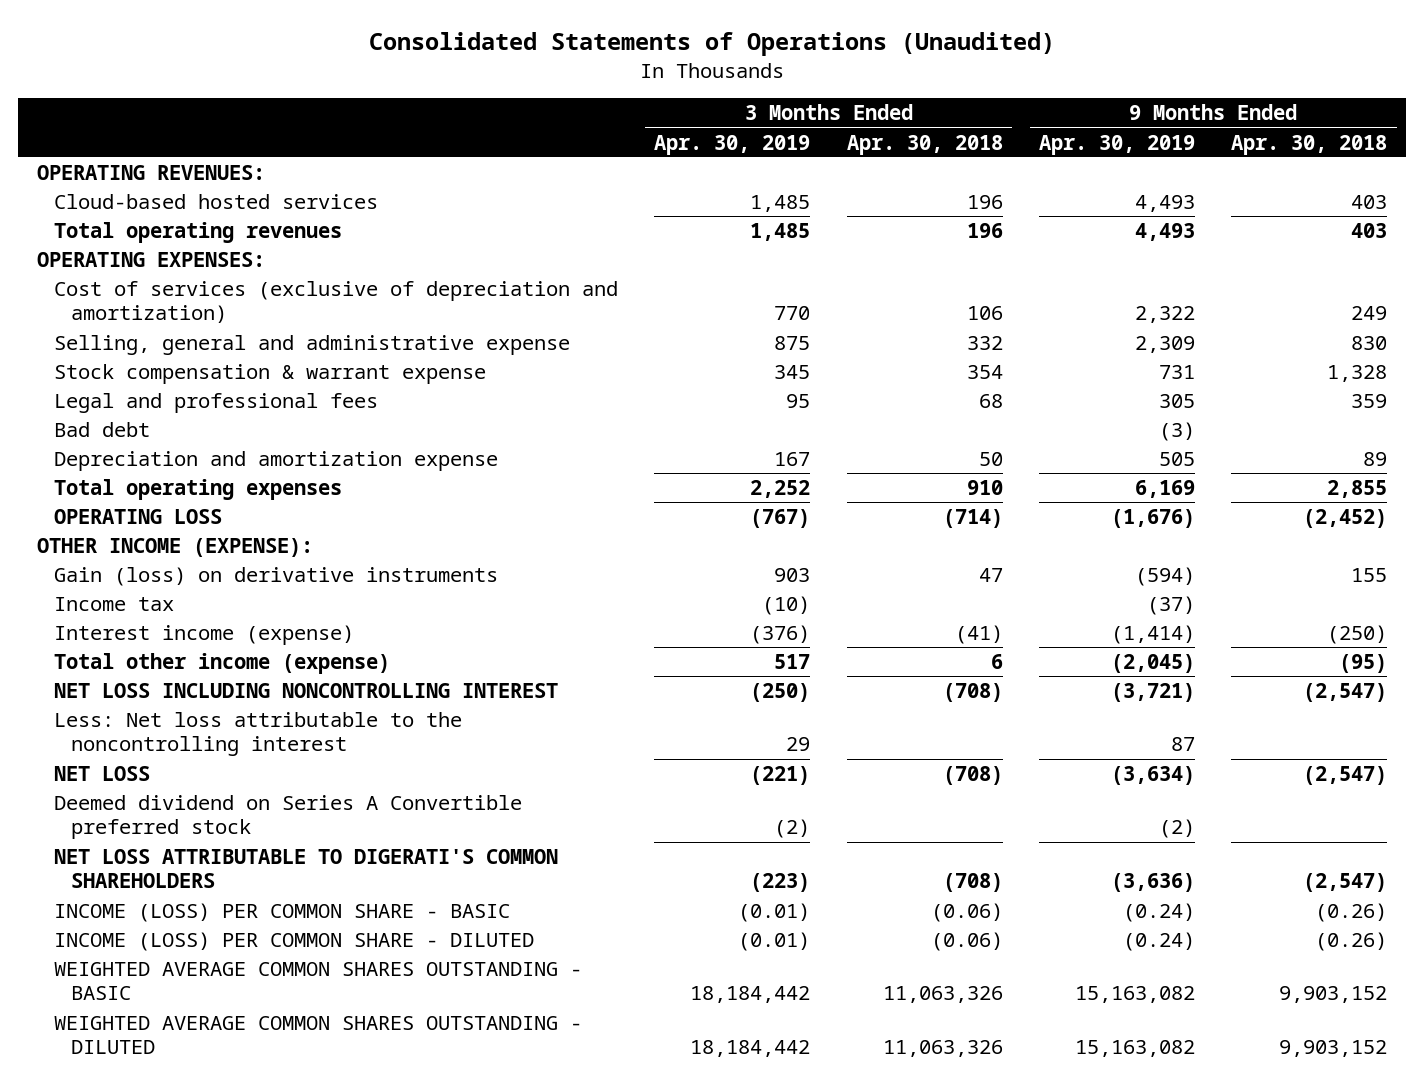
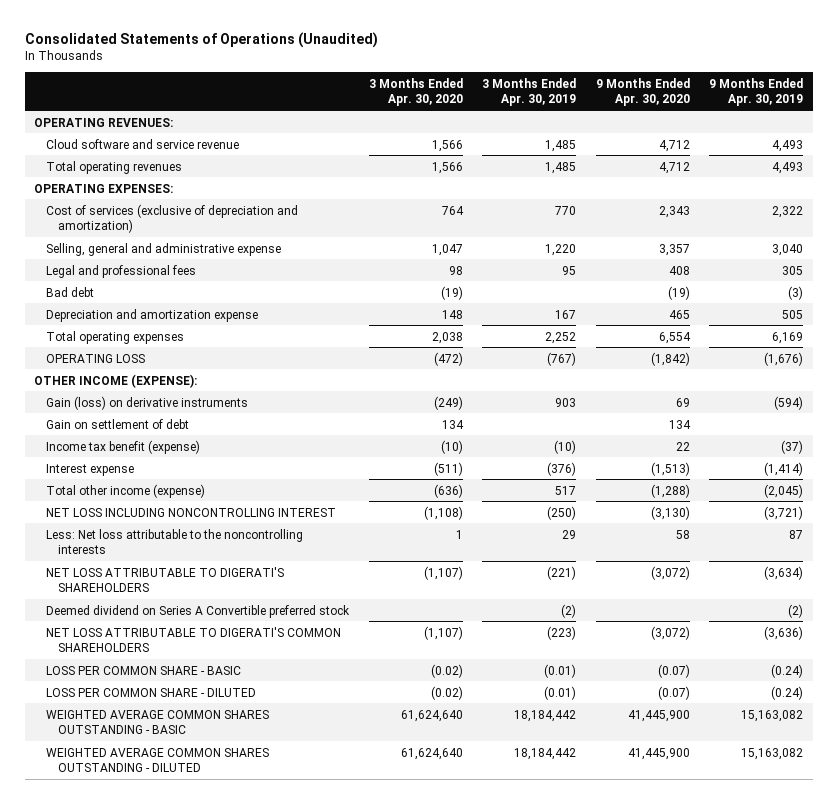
[846,134,1003,155] Apr. 30, 2018 -> none
[1231,134,1388,155] Apr. 30, 2018 -> none
none -> [368,77,463,107] 3 Months Ended Apr. 30, 2020
none -> [595,77,690,107] 9 Months Ended Apr. 30, 2020
[53,194,378,210] Cloud-based hosted services -> [45,138,239,149] Cloud software and service revenue
[53,364,486,385] Stock compensation & warrant expense -> none
[774,336,811,351] 875 -> [545,243,577,256] 1,220
[1135,336,1196,354] 2,309 -> [772,243,804,256] 3,040
none -> [45,418,189,429] Gain on settlement of debt
[53,597,174,612] Income tax -> [45,439,200,454] Income tax benefit (expense)
[53,625,354,646] Interest income (expense) -> [45,463,134,476] Interest expense
[53,712,462,757] Less: Net loss attributable to the noncontrolling interest -> [45,528,303,554] Less: Net loss attributable to the noncontrolling interests
[53,766,150,782] NET LOSS -> [45,566,284,592] NET LOSS ATTRIBUTABLE TO DIGERATI'S SHAREHOLDERS
[53,903,510,923] INCOME (LOSS) PER COMMON SHARE - BASIC -> [45,665,241,675] LOSS PER COMMON SHARE - BASIC
[53,932,534,952] INCOME (LOSS) PER COMMON SHARE - DILUTED -> [45,687,256,697] LOSS PER COMMON SHARE - DILUTED

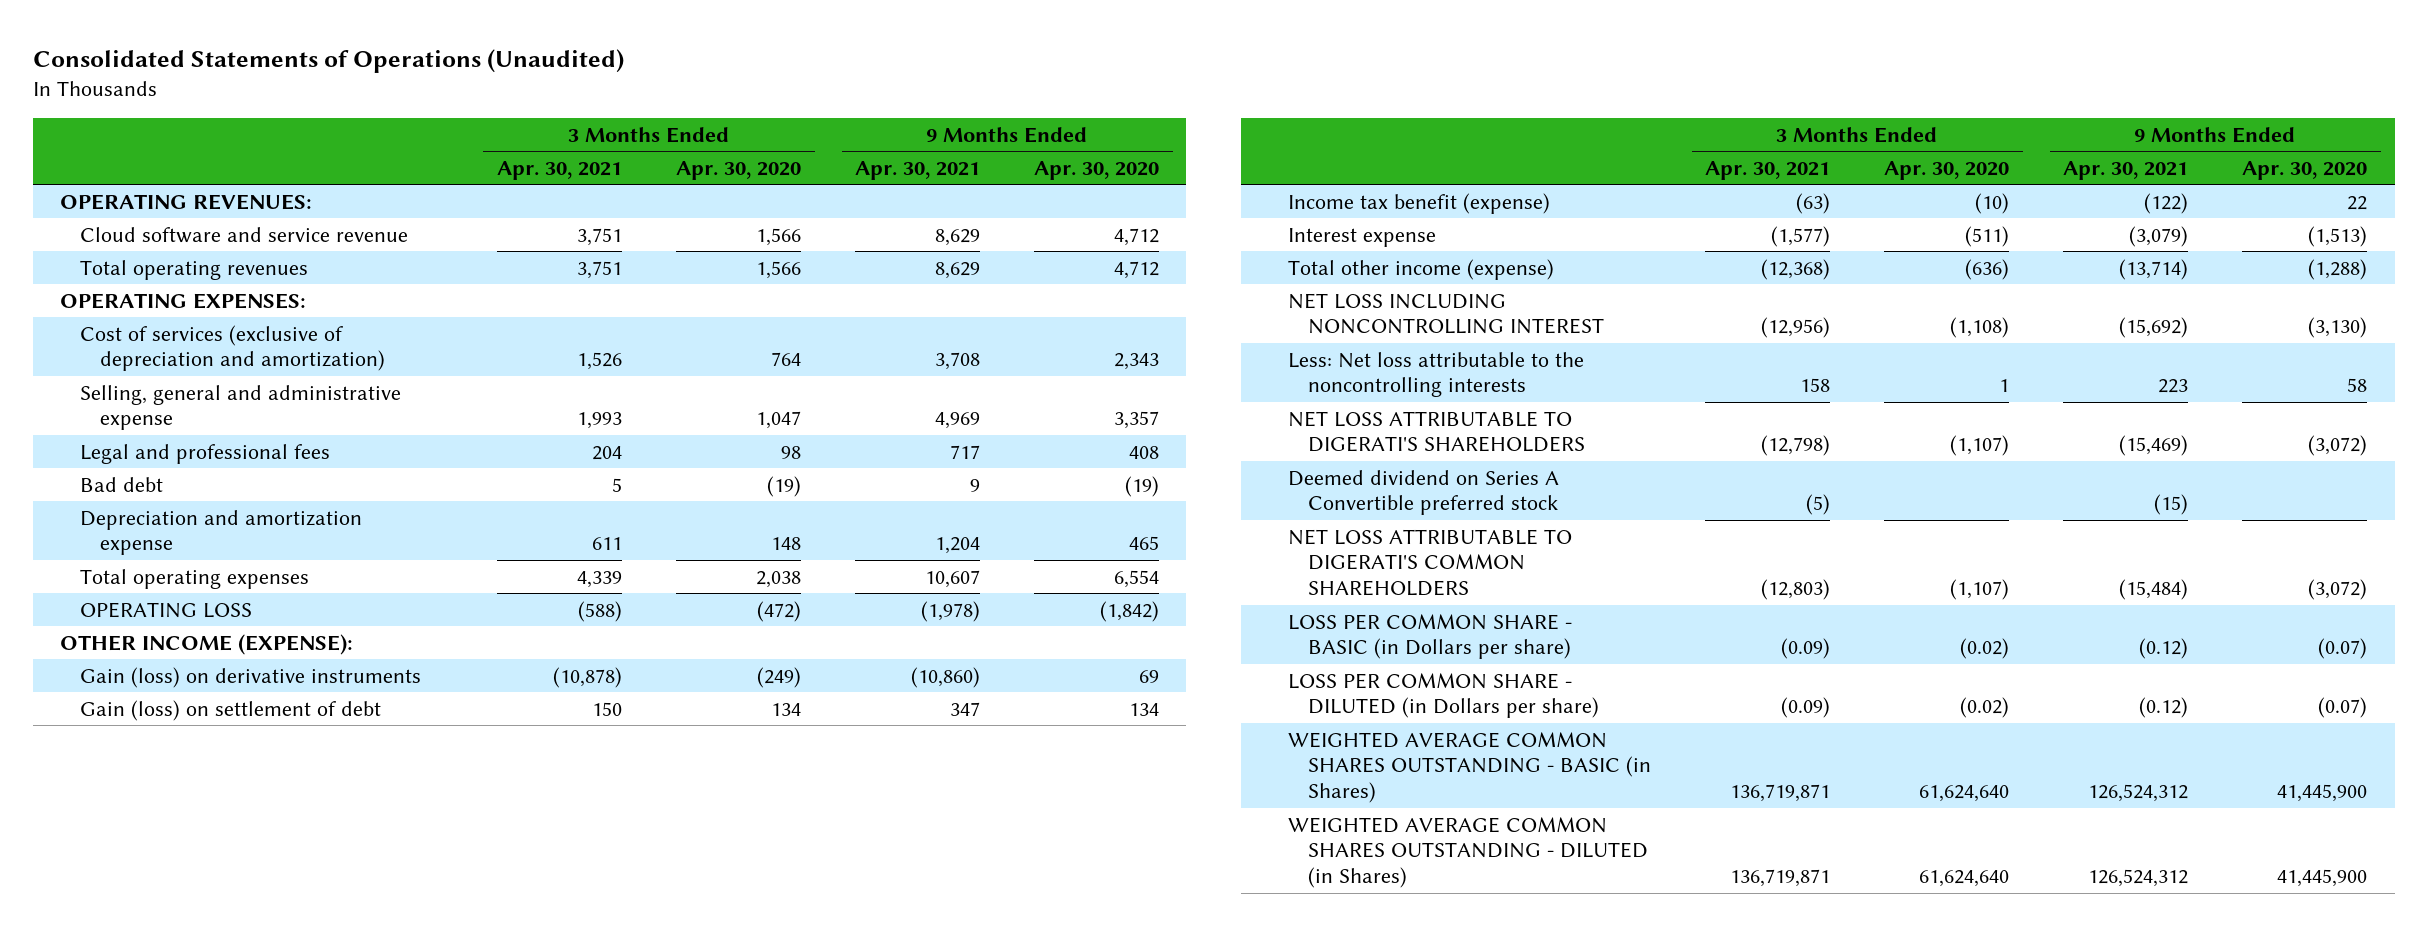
[482,77,577,107] 3 Months Ended Apr. 30, 2019 -> none
[709,77,804,107] 9 Months Ended Apr. 30, 2019 -> none
none -> [496,160,622,180] Apr. 30, 2021
none -> [855,160,981,180] Apr. 30, 2021
[45,418,189,429] Gain on settlement of debt -> [79,699,381,721] Gain (loss) on settlement of debt
[45,665,241,675] LOSS PER COMMON SHARE - BASIC -> [1288,613,1573,660] LOSS PER COMMON SHARE - BASIC (in Dollars per share)
[45,687,256,697] LOSS PER COMMON SHARE - DILUTED -> [1288,672,1600,719] LOSS PER COMMON SHARE - DILUTED (in Dollars per share)
[45,709,269,734] WEIGHTED AVERAGE COMMON SHARES OUTSTANDING - BASIC -> [1288,731,1652,804] WEIGHTED AVERAGE COMMON SHARES OUTSTANDING - BASIC (in Shares)
[45,747,269,772] WEIGHTED AVERAGE COMMON SHARES OUTSTANDING - DILUTED -> [1288,816,1649,889] WEIGHTED AVERAGE COMMON SHARES OUTSTANDING - DILUTED (in Shares)

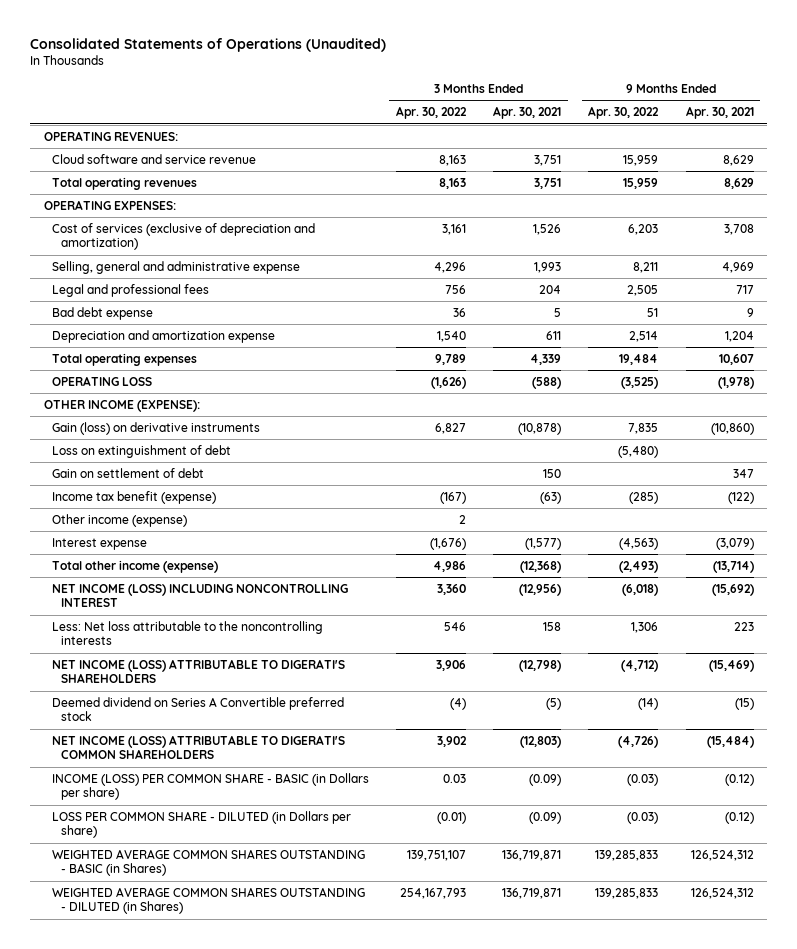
[676,160,802,180] Apr. 30, 2020 -> none
[1034,160,1160,180] Apr. 30, 2020 -> none
none -> [396,106,468,120] Apr. 30, 2022
none -> [588,106,660,120] Apr. 30, 2022
[79,476,163,492] Bad debt -> [52,306,154,320] Bad debt expense
none -> [52,444,232,458] Loss on extinguishment of debt
[79,699,381,721] Gain (loss) on settlement of debt -> [52,467,205,478] Gain on settlement of debt
none -> [52,513,188,527] Other income (expense)
[1288,292,1605,335] NET LOSS INCLUDING NONCONTROLLING INTEREST -> [52,583,349,608] NET INCOME (LOSS) INCLUDING NONCONTROLLING INTEREST
[1288,410,1586,453] NET LOSS ATTRIBUTABLE TO DIGERATI'S SHAREHOLDERS -> [52,658,346,684] NET INCOME (LOSS) ATTRIBUTABLE TO DIGERATI'S SHAREHOLDERS
[1288,528,1573,597] NET LOSS ATTRIBUTABLE TO DIGERATI'S COMMON SHAREHOLDERS -> [52,734,346,760] NET INCOME (LOSS) ATTRIBUTABLE TO DIGERATI'S COMMON SHAREHOLDERS
[1288,613,1573,660] LOSS PER COMMON SHARE - BASIC (in Dollars per share) -> [52,772,370,801] INCOME (LOSS) PER COMMON SHARE - BASIC (in Dollars per share)

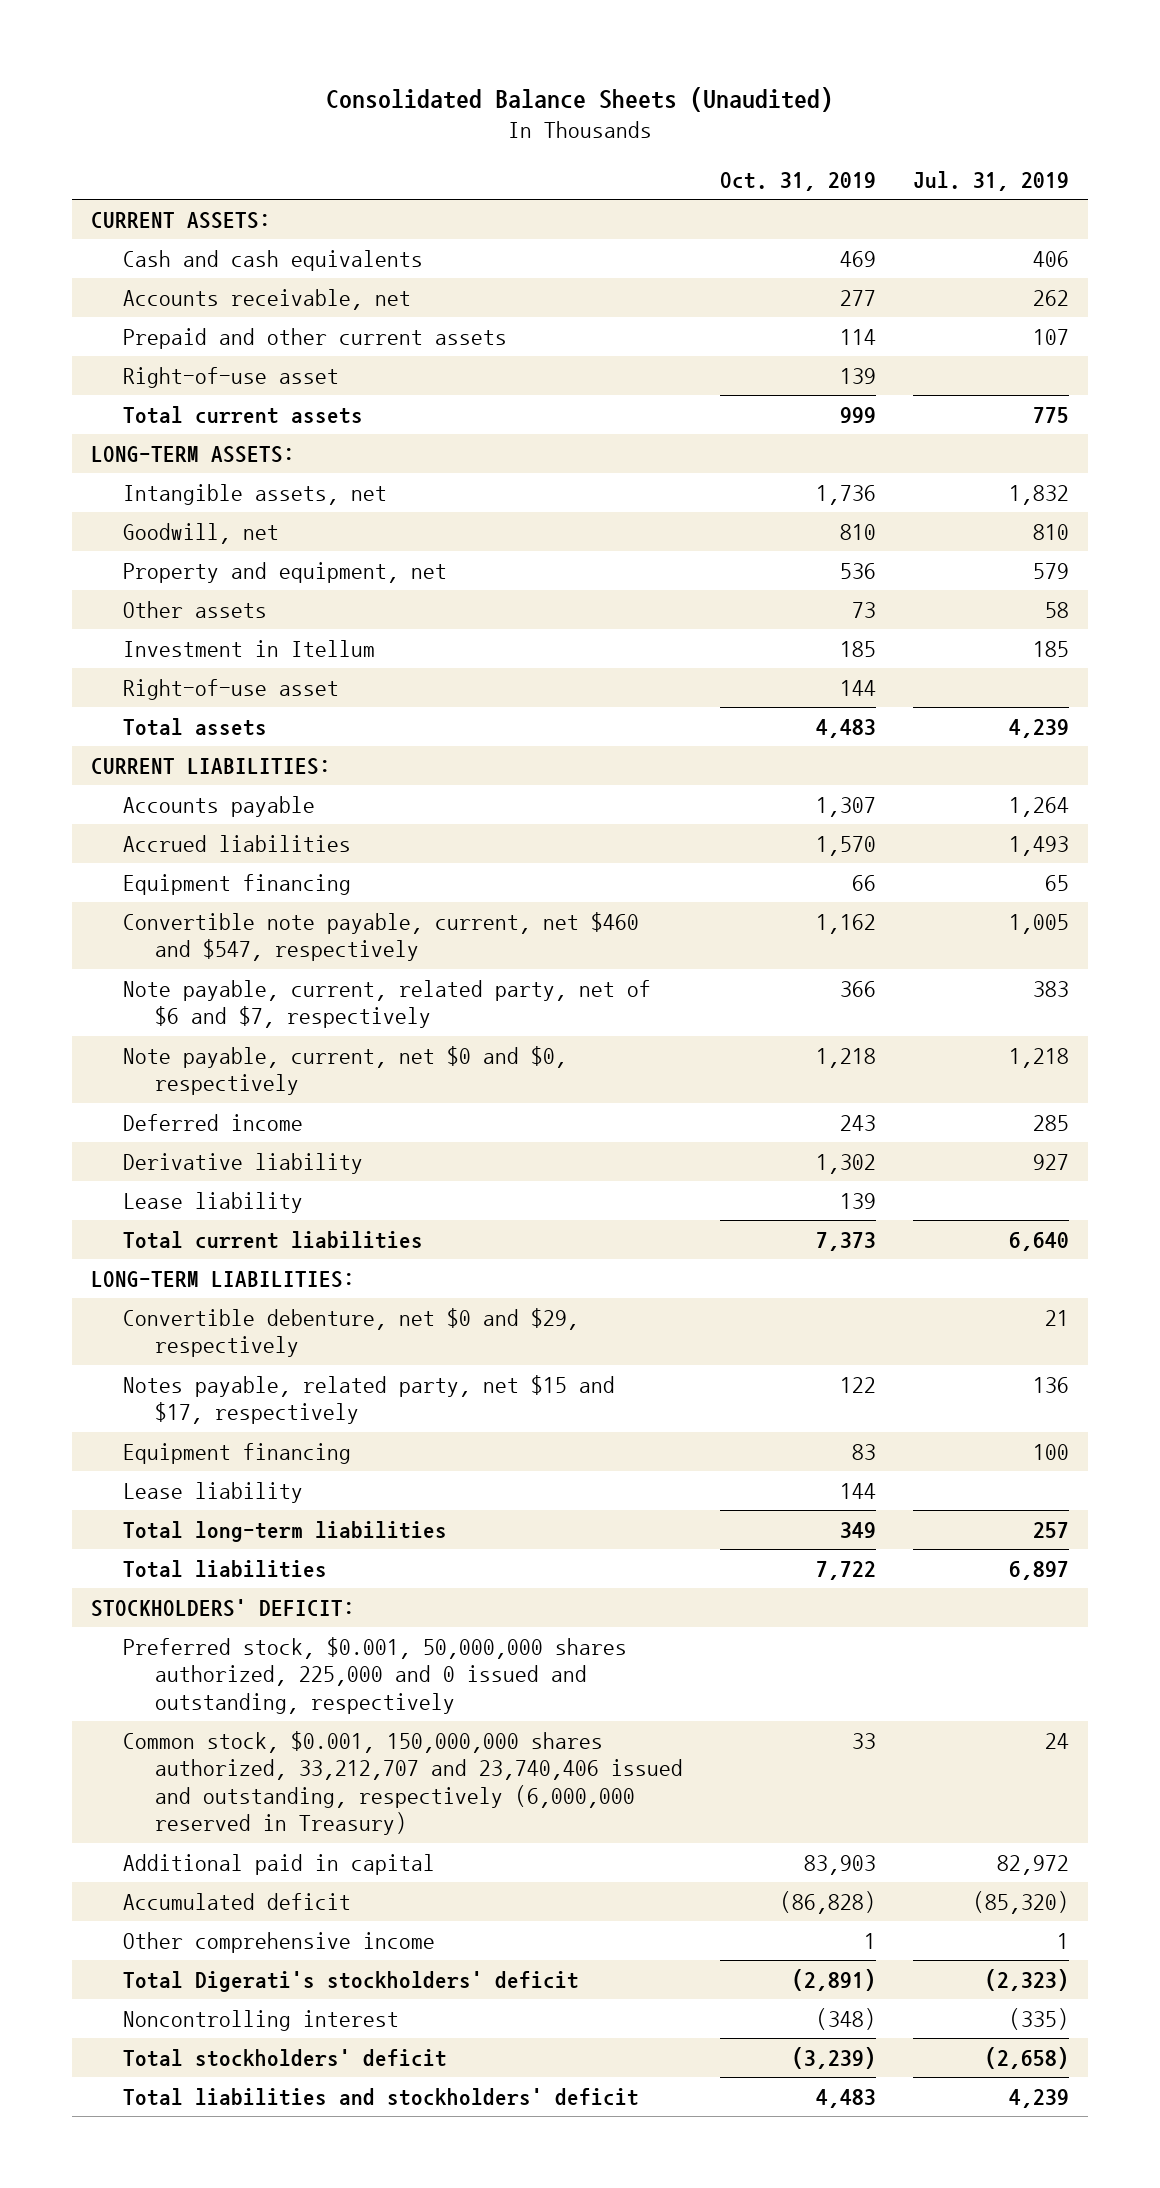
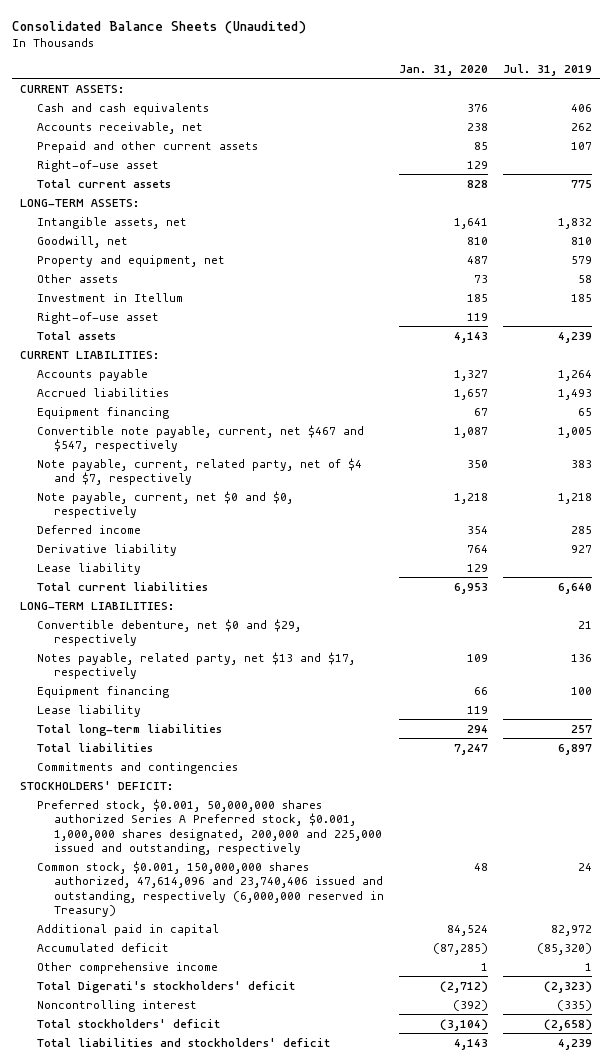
[720,171,877,191] Oct. 31, 2019 -> none
none -> [398,64,488,76] Jan. 31, 2020
[122,911,639,962] Convertible note payable, current, net $460 and $547, respectively -> [36,424,364,453] Convertible note payable, current, net $467 and $547, respectively
[122,979,651,1029] Note payable, current, related party, net of $6 and $7, respectively -> [36,457,362,486] Note payable, current, related party, net of $4 and $7, respectively
[122,1374,615,1425] Notes payable, related party, net $15 and $17, respectively -> [36,651,355,680] Notes payable, related party, net $13 and $17, respectively
none -> [36,761,238,774] Commitments and contingencies
[122,1636,627,1714] Preferred stock, $0.001, 50,000,000 shares authorized, 225,000 and 0 issued and outstanding, respectively -> [36,798,382,856] Preferred stock, $0.001, 50,000,000 shares authorized Series A Preferred stock, $0.001, 1,000,000 shares designated, 200,000 and 225,000 issued and outstanding, respectively
[122,1730,683,1836] Common stock, $0.001, 150,000,000 shares authorized, 33,212,707 and 23,740,406 issued and outstanding, respectively (6,000,000 reserved in Treasury) -> [36,860,384,918] Common stock, $0.001, 150,000,000 shares authorized, 47,614,096 and 23,740,406 issued and outstanding, respectively (6,000,000 reserved in Treasury)

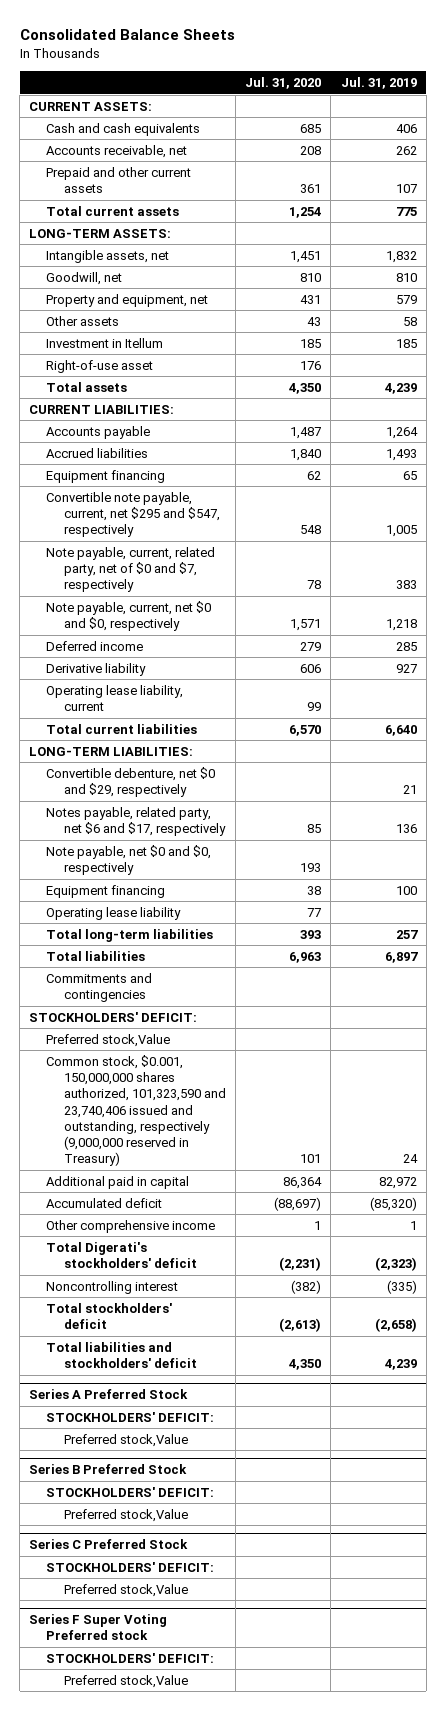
[12,20,307,34] Consolidated Balance Sheets (Unaudited) -> [19,29,235,41] Consolidated Balance Sheets
[398,64,488,76] Jan. 31, 2020 -> none
none -> [245,77,322,90] Jul. 31, 2020
[36,159,159,172] Right-of-use asset -> none
[36,424,364,453] Convertible note payable, current, net $467 and $547, respectively -> [46,491,220,538] Convertible note payable, current, net $295 and $547, respectively
[36,457,362,486] Note payable, current, related party, net of $4 and $7, respectively -> [46,546,216,593] Note payable, current, related party, net of $0 and $7, respectively
[36,562,141,575] Lease liability -> [46,684,184,712] Operating lease liability, current
[36,651,355,680] Notes payable, related party, net $13 and $17, respectively -> [46,806,226,837] Notes payable, related party, net $6 and $17, respectively
none -> [46,844,212,876] Note payable, net $0 and $0, respectively
[36,704,141,717] Lease liability -> [46,906,182,920] Operating lease liability
[36,798,382,856] Preferred stock, $0.001, 50,000,000 shares authorized Series A Preferred stock, $0.001, 1,000,000 shares designated, 200,000 and 225,000 issued and outstanding, respectively -> [46,1033,171,1047] Preferred stock,Value
[36,860,384,918] Common stock, $0.001, 150,000,000 shares authorized, 47,614,096 and 23,740,406 issued and outstanding, respectively (6,000,000 reserved in Treasury) -> [46,1054,226,1167] Common stock, $0.001, 150,000,000 shares authorized, 101,323,590 and 23,740,406 issued and outstanding, respectively (9,000,000 reserved in Treasury)
none -> [29,1389,189,1400] Series A Preferred Stock
none -> [46,1411,215,1422] STOCKHOLDERS' DEFICIT:
none -> [63,1433,188,1447] Preferred stock,Value
none -> [29,1464,188,1475] Series B Preferred Stock
none -> [46,1486,215,1497] STOCKHOLDERS' DEFICIT:
none -> [63,1508,188,1522] Preferred stock,Value
none -> [29,1539,189,1550] Series C Preferred Stock
none -> [46,1561,215,1572] STOCKHOLDERS' DEFICIT:
none -> [63,1583,188,1597] Preferred stock,Value
none -> [29,1614,168,1641] Series F Super Voting Preferred stock
none -> [46,1652,215,1663] STOCKHOLDERS' DEFICIT:
none -> [63,1674,188,1688] Preferred stock,Value

